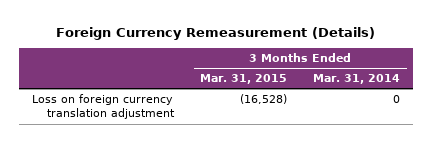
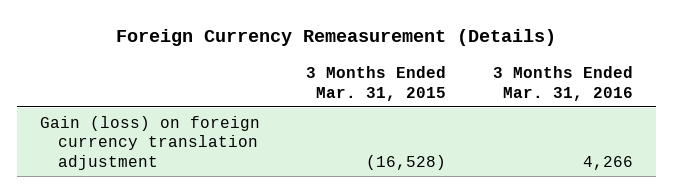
[313,74,401,85] Mar. 31, 2014 -> none
none -> [492,65,633,101] 3 Months Ended Mar. 31, 2016
[32,94,176,120] Loss on foreign currency translation adjustment -> [39,115,260,170] Gain (loss) on foreign currency translation adjustment

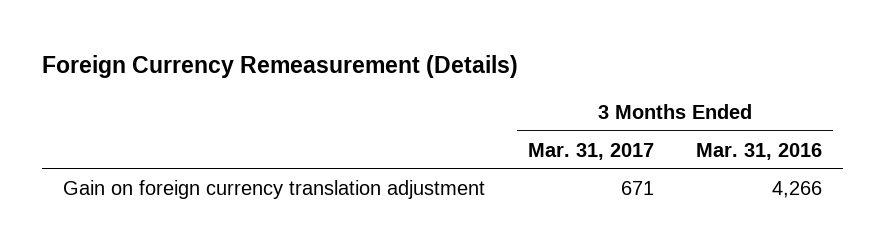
[306,65,447,101] 3 Months Ended Mar. 31, 2015 -> none
none -> [527,142,654,160] Mar. 31, 2017
[39,115,260,170] Gain (loss) on foreign currency translation adjustment -> [62,179,485,199] Gain on foreign currency translation adjustment

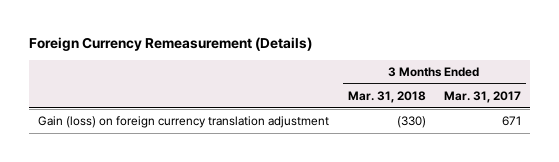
[696,142,823,160] Mar. 31, 2016 -> none
none -> [347,91,426,104] Mar. 31, 2018
[62,179,485,199] Gain on foreign currency translation adjustment -> [38,116,330,129] Gain (loss) on foreign currency translation adjustment

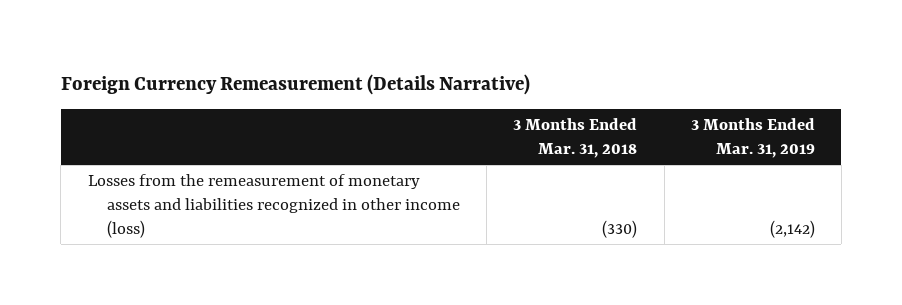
[28,36,312,51] Foreign Currency Remeasurement (Details) -> [60,74,530,96] Foreign Currency Remeasurement (Details Narrative)
[444,91,522,104] Mar. 31, 2017 -> none
none -> [690,118,815,158] 3 Months Ended Mar. 31, 2019
[38,116,330,129] Gain (loss) on foreign currency translation adjustment -> [87,173,461,238] Losses from the remeasurement of monetary assets and liabilities recognized in other income (loss)

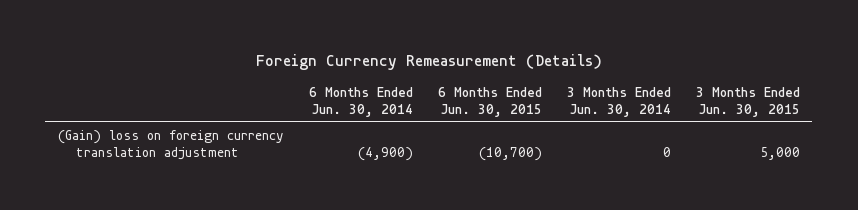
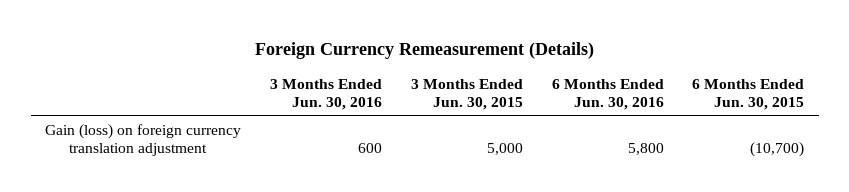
[308,87,413,117] 6 Months Ended Jun. 30, 2014 -> none
[566,87,671,117] 3 Months Ended Jun. 30, 2014 -> none
none -> [269,78,382,110] 3 Months Ended Jun. 30, 2016
none -> [551,78,664,110] 6 Months Ended Jun. 30, 2016
[57,130,284,160] (Gain) loss on foreign currency translation adjustment -> [45,123,242,156] Gain (loss) on foreign currency translation adjustment

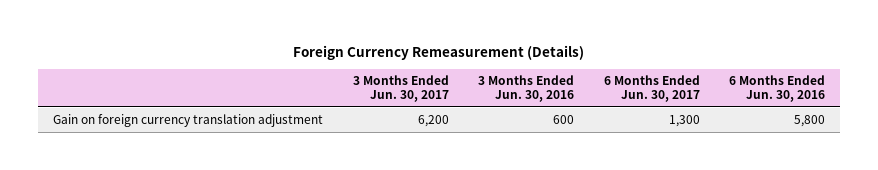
[410,78,523,110] 3 Months Ended Jun. 30, 2015 -> none
[692,78,805,110] 6 Months Ended Jun. 30, 2015 -> none
none -> [352,74,449,103] 3 Months Ended Jun. 30, 2017
none -> [603,74,700,103] 6 Months Ended Jun. 30, 2017
[45,123,242,156] Gain (loss) on foreign currency translation adjustment -> [53,114,324,128] Gain on foreign currency translation adjustment

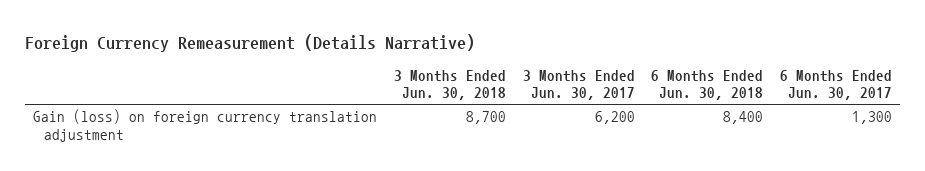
[293,44,585,60] Foreign Currency Remeasurement (Details) -> [24,34,475,53] Foreign Currency Remeasurement (Details Narrative)
[478,74,575,103] 3 Months Ended Jun. 30, 2016 -> none
[728,74,825,103] 6 Months Ended Jun. 30, 2016 -> none
none -> [393,69,506,101] 3 Months Ended Jun. 30, 2018
none -> [651,69,764,101] 6 Months Ended Jun. 30, 2018
[53,114,324,128] Gain on foreign currency translation adjustment -> [33,109,378,143] Gain (loss) on foreign currency translation adjustment

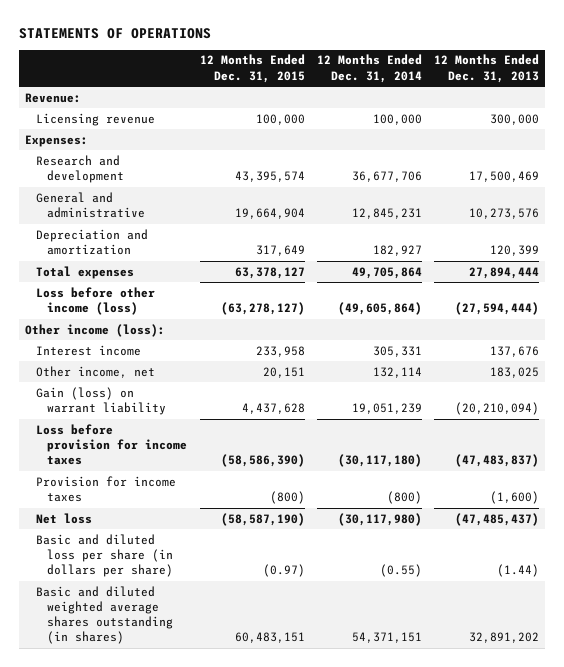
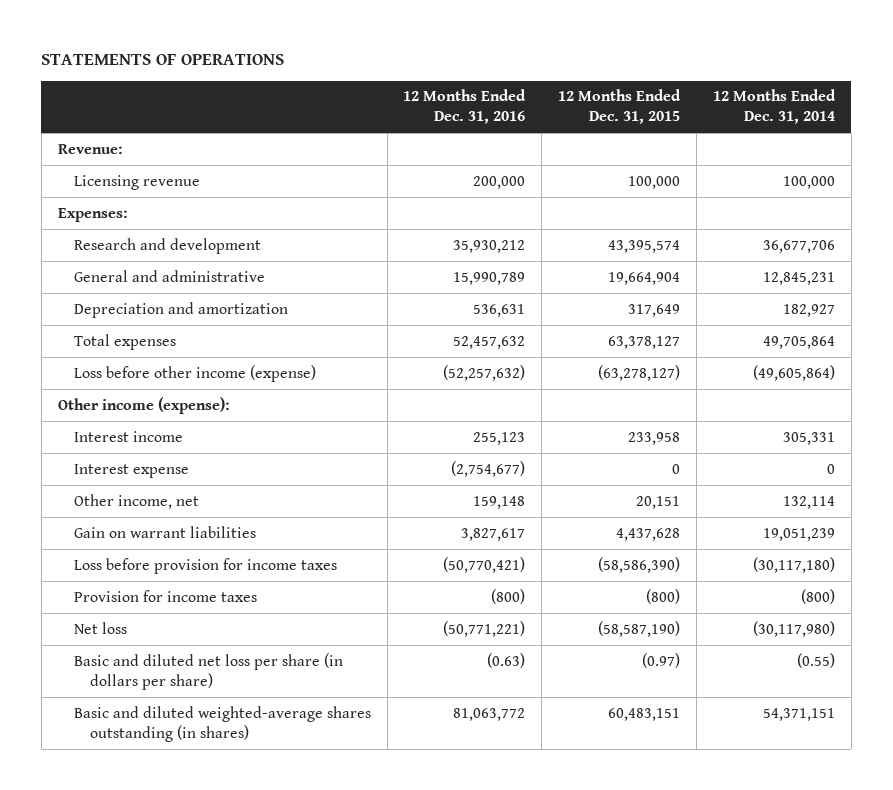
[434,54,540,83] 12 Months Ended Dec. 31, 2013 -> none
none -> [403,89,527,125] 12 Months Ended Dec. 31, 2016
[36,286,156,315] Loss before other income (loss) -> [73,364,316,382] Loss before other income (expense)
[25,323,166,337] Other income (loss): -> [57,396,230,414] Other income (expense):
none -> [73,463,189,478] Interest expense
[36,386,167,415] Gain (loss) on warrant liability -> [73,525,256,538] Gain on warrant liabilities
[36,533,174,578] Basic and diluted loss per share (in dollars per share) -> [73,652,343,690] Basic and diluted net loss per share (in dollars per share)
[36,585,174,645] Basic and diluted weighted average shares outstanding (in shares) -> [73,705,371,742] Basic and diluted weighted-average shares outstanding (in shares)

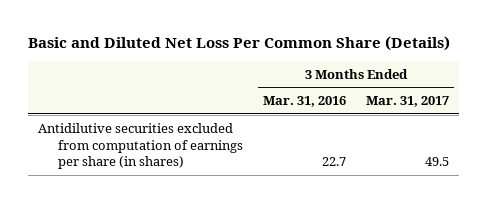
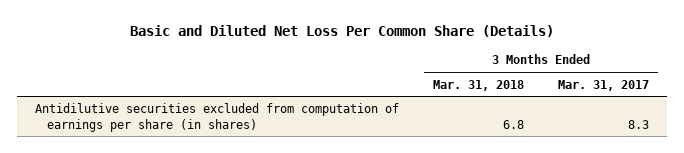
[262,96,346,108] Mar. 31, 2016 -> none
none -> [433,79,525,91] Mar. 31, 2018
[425,157,450,167] 49.5 -> [628,119,650,129] 8.3

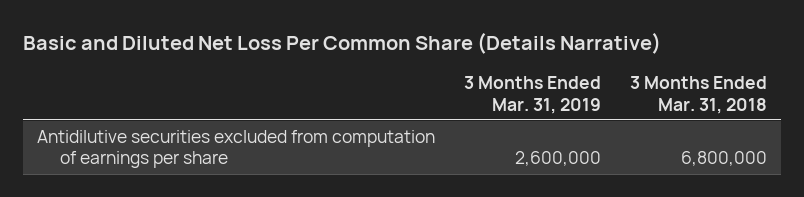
[130,24,555,37] Basic and Diluted Net Loss Per Common Share (Details) -> [23,32,662,55] Basic and Diluted Net Loss Per Common Share (Details Narrative)
[558,79,650,91] Mar. 31, 2017 -> none
none -> [464,76,602,114] 3 Months Ended Mar. 31, 2019
[34,103,399,132] Antidilutive securities excluded from computation of earnings per share (in shares) -> [37,129,436,169] Antidilutive securities excluded from computation of earnings per share
[503,119,525,129] 6.8 -> [680,151,767,167] 6,800,000

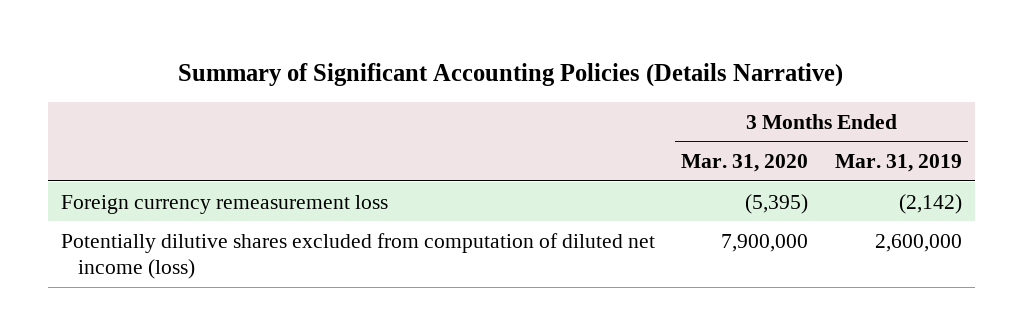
[23,32,662,55] Basic and Diluted Net Loss Per Common Share (Details Narrative) -> [178,63,844,88] Summary of Significant Accounting Policies (Details Narrative)
[629,76,767,114] 3 Months Ended Mar. 31, 2018 -> none
none -> [681,154,809,173] Mar. 31, 2020
none -> [61,194,389,214] Foreign currency remeasurement loss
[37,129,436,169] Antidilutive securities excluded from computation of earnings per share -> [61,232,656,279] Potentially dilutive shares excluded from computation of diluted net income (loss)

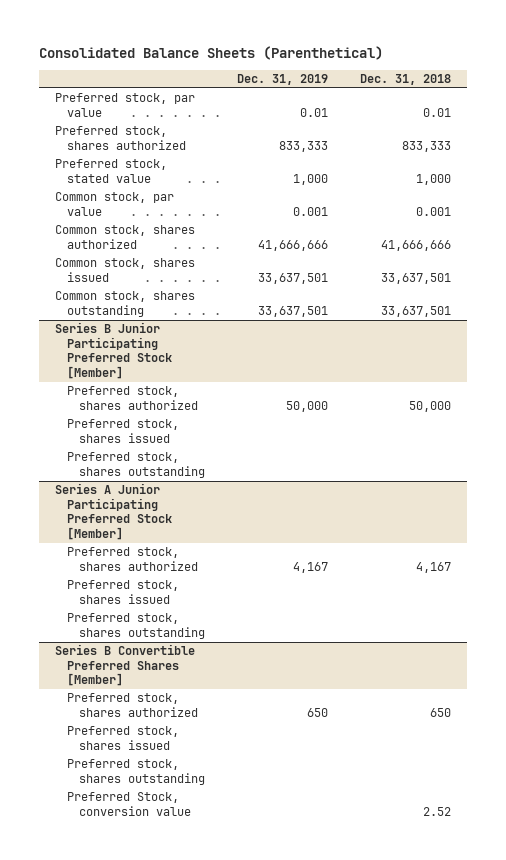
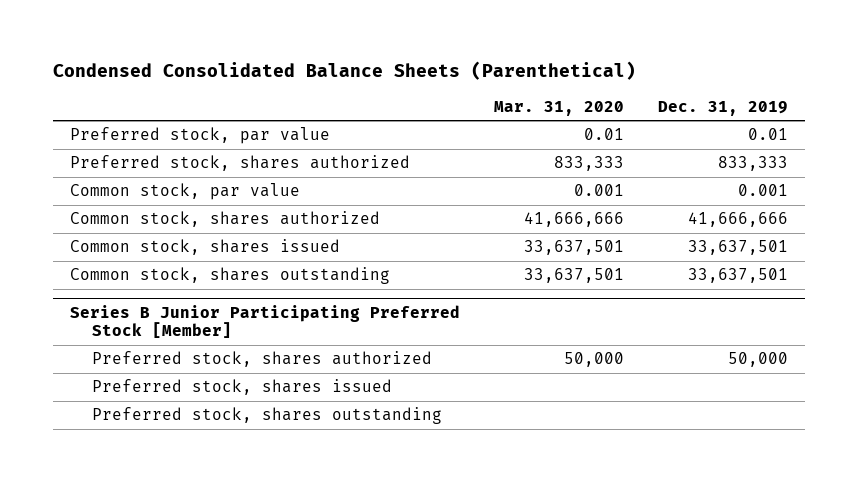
[39,45,384,60] Consolidated Balance Sheets (Parenthetical) -> [53,60,637,80] Condensed Consolidated Balance Sheets (Parenthetical)
[359,73,451,85] Dec. 31, 2018 -> none
none -> [494,100,625,116] Mar. 31, 2020
[55,159,168,183] Preferred stock, stated value -> none
[55,483,173,541] Series A Junior Participating Preferred Stock [Member] -> none
[67,547,199,571] Preferred stock, shares authorized -> none
[67,580,180,604] Preferred stock, shares issued -> none
[67,613,206,639] Preferred stock, shares outstanding -> none
[55,644,196,687] Series B Convertible Preferred Shares [Member] -> none
[67,693,199,717] Preferred stock, shares authorized -> none
[67,726,180,750] Preferred stock, shares issued -> none
[67,759,206,785] Preferred stock, shares outstanding -> none
[67,792,192,816] Preferred Stock, conversion value -> none

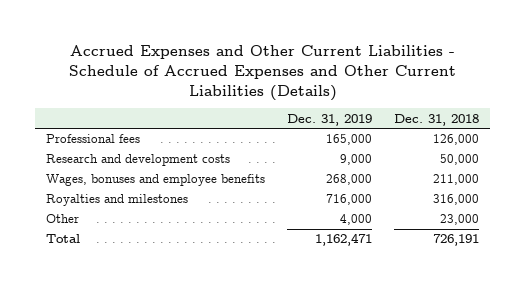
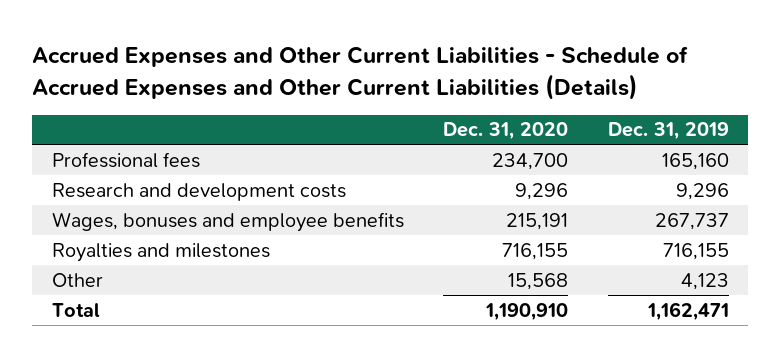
[393,113,479,126] Dec. 31, 2018 -> none
none -> [443,122,569,141] Dec. 31, 2020
[326,134,373,146] 165,000 -> [661,152,729,170] 165,160
[340,154,373,166] 9,000 -> [675,182,729,200] 9,296
[326,174,373,186] 268,000 -> [654,212,729,230] 267,737
[326,194,373,206] 716,000 -> [662,242,729,260] 716,155
[340,214,373,226] 4,000 -> [680,272,729,290] 4,123

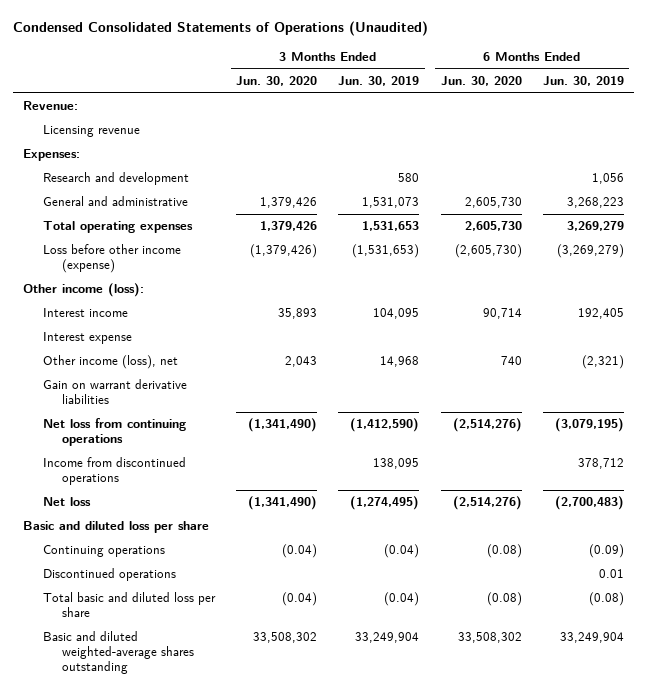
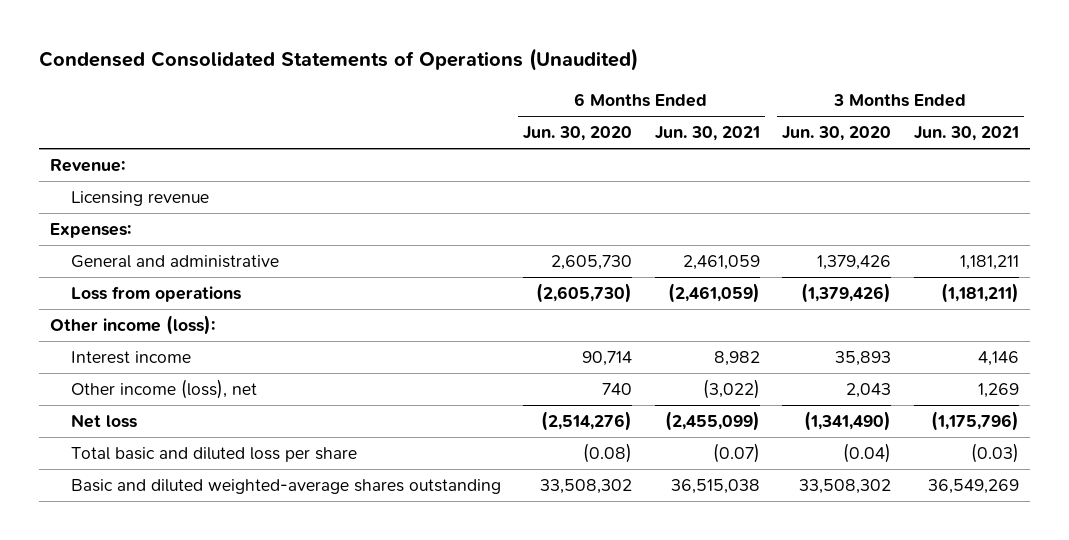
[338,75,420,86] Jun. 30, 2019 -> none
[542,75,624,86] Jun. 30, 2019 -> none
none -> [654,126,760,142] Jun. 30, 2021
none -> [913,126,1019,142] Jun. 30, 2021
[42,172,189,186] Research and development -> none
[42,221,193,234] Total operating expenses -> none
[42,244,181,274] Loss before other income (expense) -> [70,286,241,303] Loss from operations
[42,332,132,345] Interest expense -> none
[42,379,187,405] Gain on warrant derivative liabilities -> none
[42,418,186,447] Net loss from continuing operations -> none
[42,457,186,486] Income from discontinued operations -> none
[23,521,210,534] Basic and diluted loss per share -> none
[42,545,165,558] Continuing operations -> none
[42,568,176,582] Discontinued operations -> none

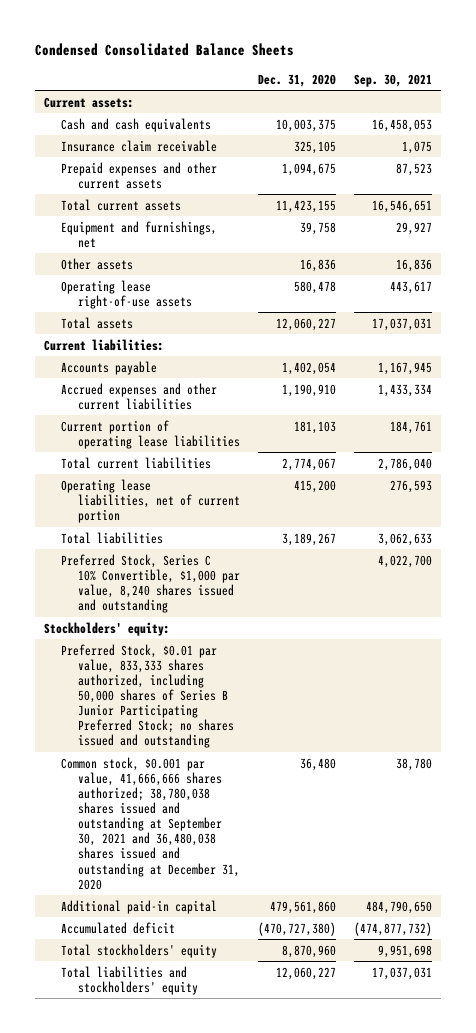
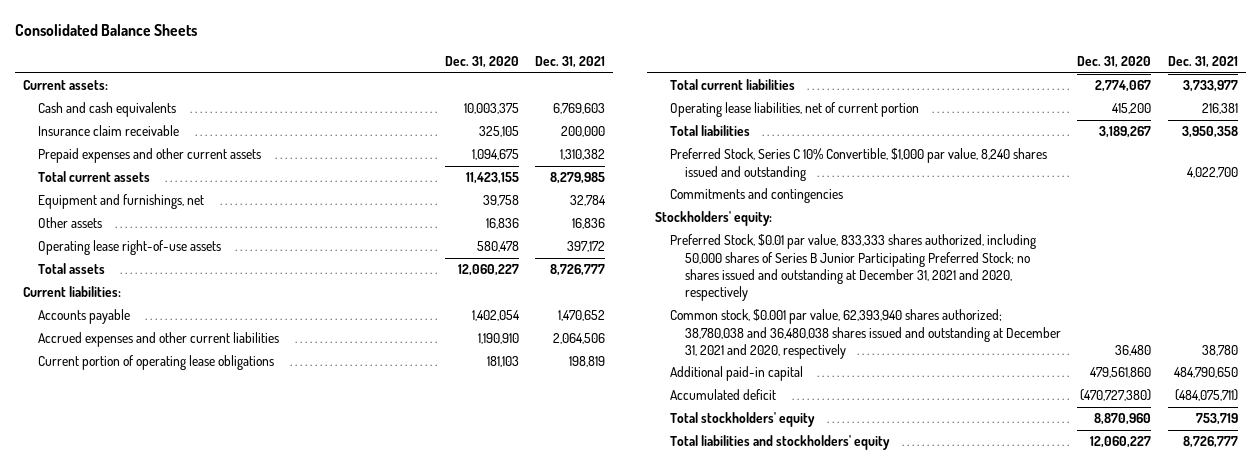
[35,43,295,57] Condensed Consolidated Balance Sheets -> [14,24,197,37] Consolidated Balance Sheets
[353,73,432,87] Sep. 30, 2021 -> none
none -> [535,56,606,69] Dec. 31, 2021
[61,419,241,449] Current portion of operating lease liabilities -> [37,355,274,371] Current portion of operating lease obligations
none -> [670,188,844,204] Commitments and contingencies
[61,643,235,749] Preferred Stock, $0.01 par value, 833,333 shares authorized, including 50,000 shares of Series B Junior Participating Preferred Stock; no shares issued and outstanding -> [670,234,1037,302] Preferred Stock, $0.01 par value, 833,333 shares authorized, including 50,000 shares of Series B Junior Participating Preferred Stock; no shares issued and outstanding at December 31, 2021 and 2020, respectively
[61,756,241,890] Common stock, $0.001 par value, 41,666,666 shares authorized; 38,780,038 shares issued and outstanding at September 30, 2021 and 36,480,038 shares issued and outstanding at December 31, 2020 -> [670,309,1062,359] Common stock, $0.001 par value, 62,393,940 shares authorized; 38,780,038 and 36,480,038 shares issued and outstanding at December 31, 2021 and 2020, respectively

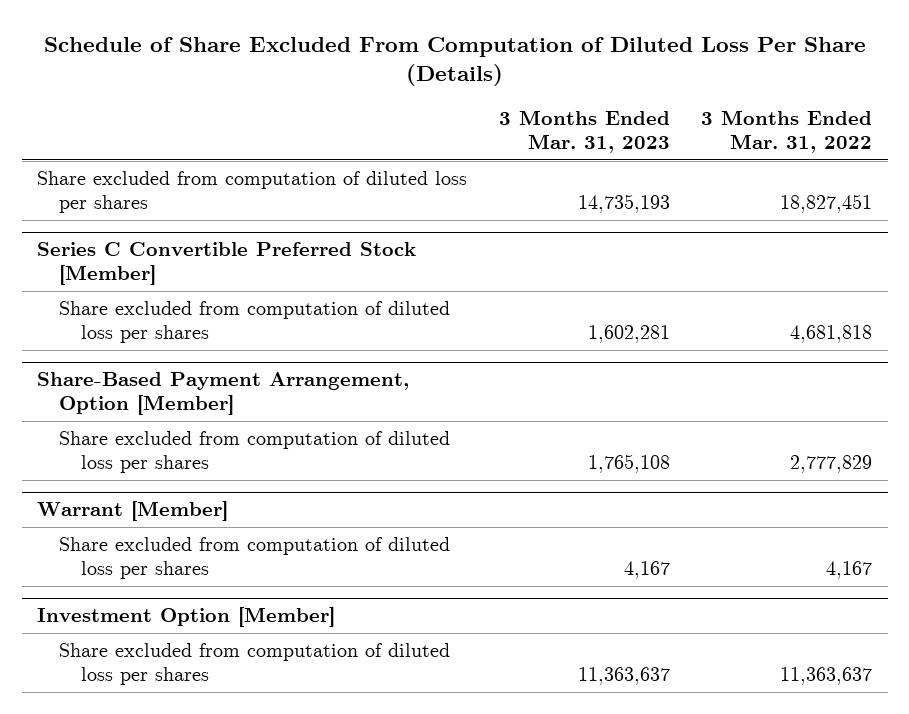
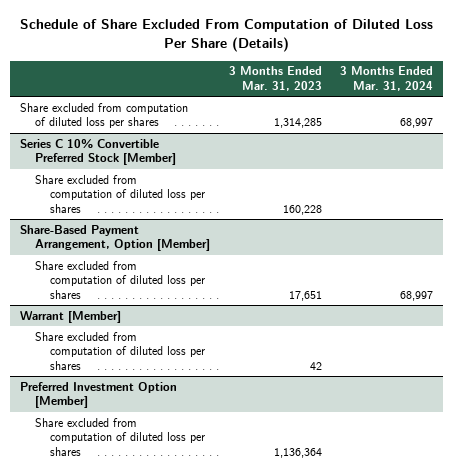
[701,109,873,154] 3 Months Ended Mar. 31, 2022 -> none
none -> [340,66,434,91] 3 Months Ended Mar. 31, 2024
[577,194,670,214] 14,735,193 -> [273,118,322,129] 1,314,285
[37,242,417,286] Series C Convertible Preferred Stock [Member] -> [19,138,176,166] Series C 10% Convertible Preferred Stock [Member]
[587,325,670,344] 1,602,281 -> [282,204,322,215] 160,228
[587,454,670,474] 1,765,108 -> [288,290,322,301] 17,651
[623,561,670,580] 4,167 -> [309,361,322,370] 42
[37,607,336,628] Investment Option [Member] -> [19,381,177,409] Preferred Investment Option [Member]
[577,667,670,686] 11,363,637 -> [273,447,322,458] 1,136,364

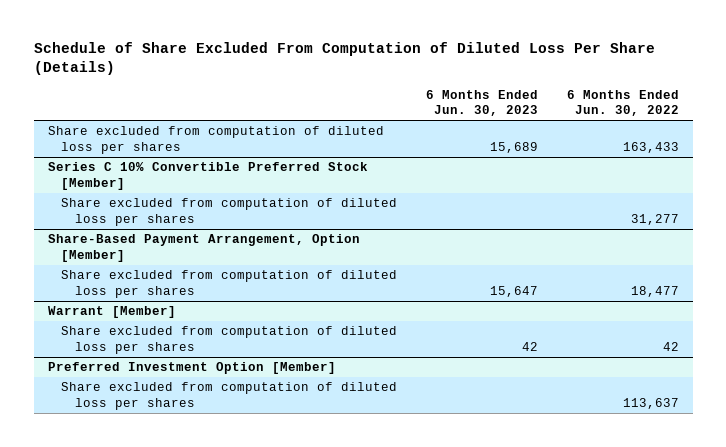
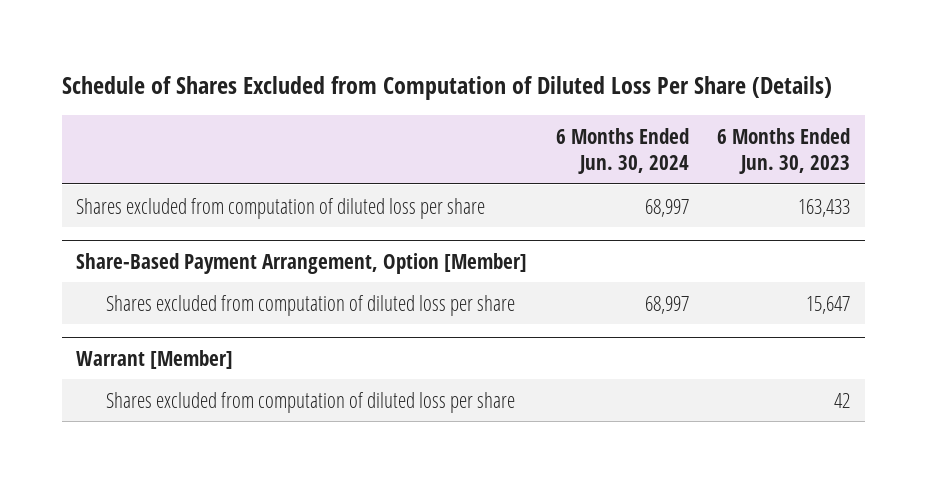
[33,41,655,76] Schedule of Share Excluded From Computation of Diluted Loss Per Share (Details) -> [61,76,832,101] Schedule of Shares Excluded from Computation of Diluted Loss Per Share (Details)
[566,89,679,117] 6 Months Ended Jun. 30, 2022 -> none
none -> [555,127,689,174] 6 Months Ended Jun. 30, 2024
[47,162,368,190] Series C 10% Convertible Preferred Stock [Member] -> none
[61,198,398,226] Share excluded from computation of diluted loss per shares -> none
[47,126,384,154] Share excluded from computation of diluted loss per shares -> [76,197,486,219] Shares excluded from computation of diluted loss per share
[489,141,538,153] 15,689 -> [798,198,851,217] 163,433
[61,270,398,298] Share excluded from computation of diluted loss per shares -> [105,294,515,316] Shares excluded from computation of diluted loss per share
[47,362,336,375] Preferred Investment Option [Member] -> none
[61,382,398,410] Share excluded from computation of diluted loss per shares -> none
[61,326,398,354] Share excluded from computation of diluted loss per shares -> [105,391,515,413] Shares excluded from computation of diluted loss per share

